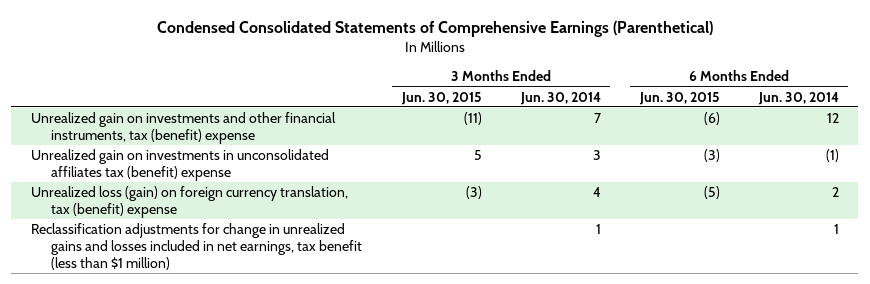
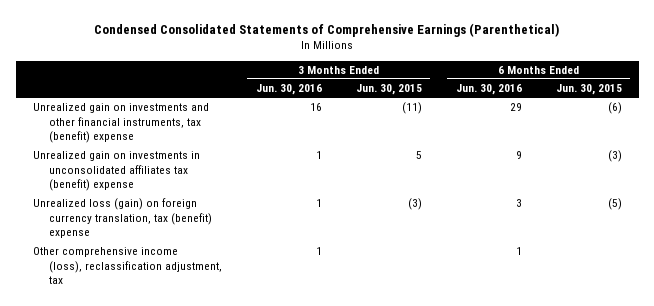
[519,91,601,105] Jun. 30, 2014 -> none
[757,91,839,105] Jun. 30, 2014 -> none
none -> [255,84,322,96] Jun. 30, 2016
none -> [455,84,522,96] Jun. 30, 2016
[30,223,363,270] Reclassification adjustments for change in unrealized gains and losses included in net earnings, tax benefit (less than $1 million) -> [32,247,222,285] Other comprehensive income (loss), reclassification adjustment, tax

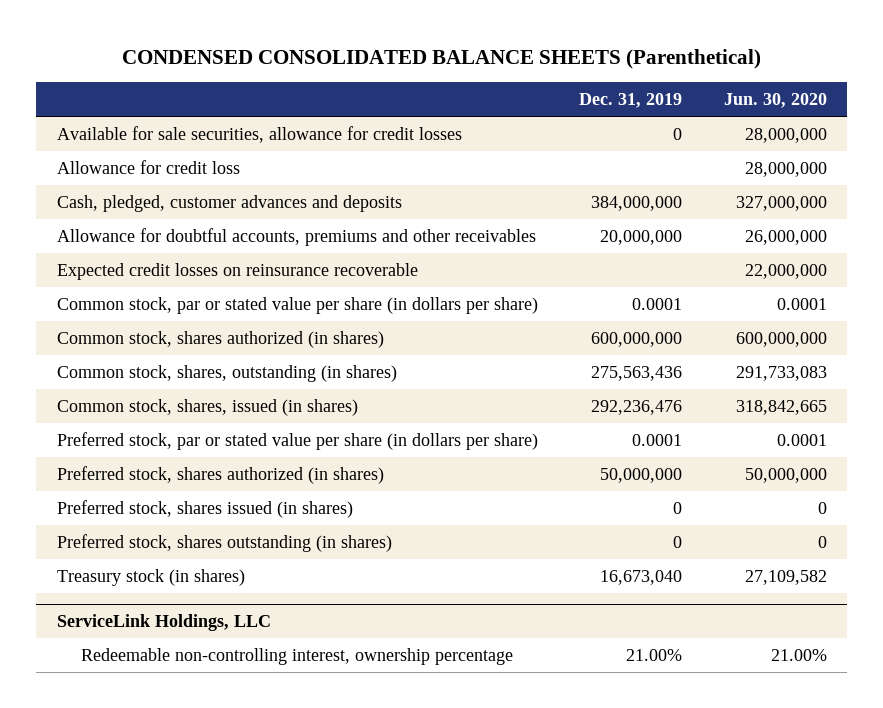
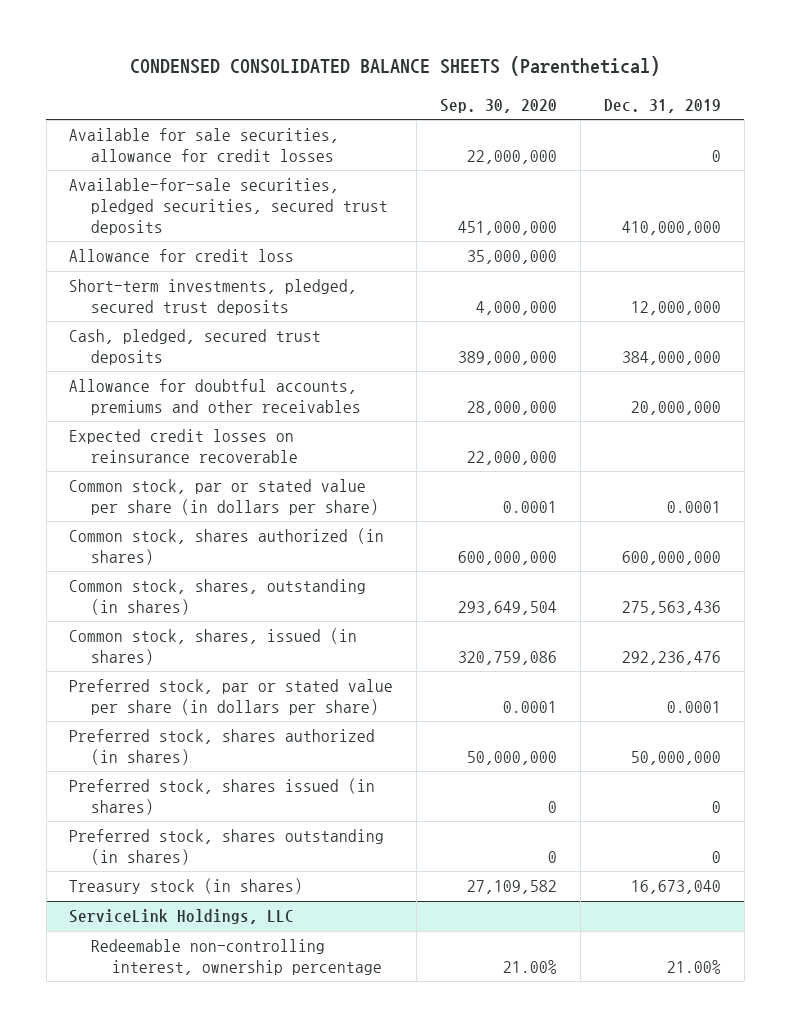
[723,93,827,109] Jun. 30, 2020 -> none
none -> [440,98,558,113] Sep. 30, 2020
none -> [69,178,388,235] Available-for-sale securities, pledged securities, secured trust deposits
none -> [69,279,358,316] Short-term investments, pledged, secured trust deposits
[56,194,402,212] Cash, pledged, customer advances and deposits -> [69,329,322,366] Cash, pledged, secured trust deposits

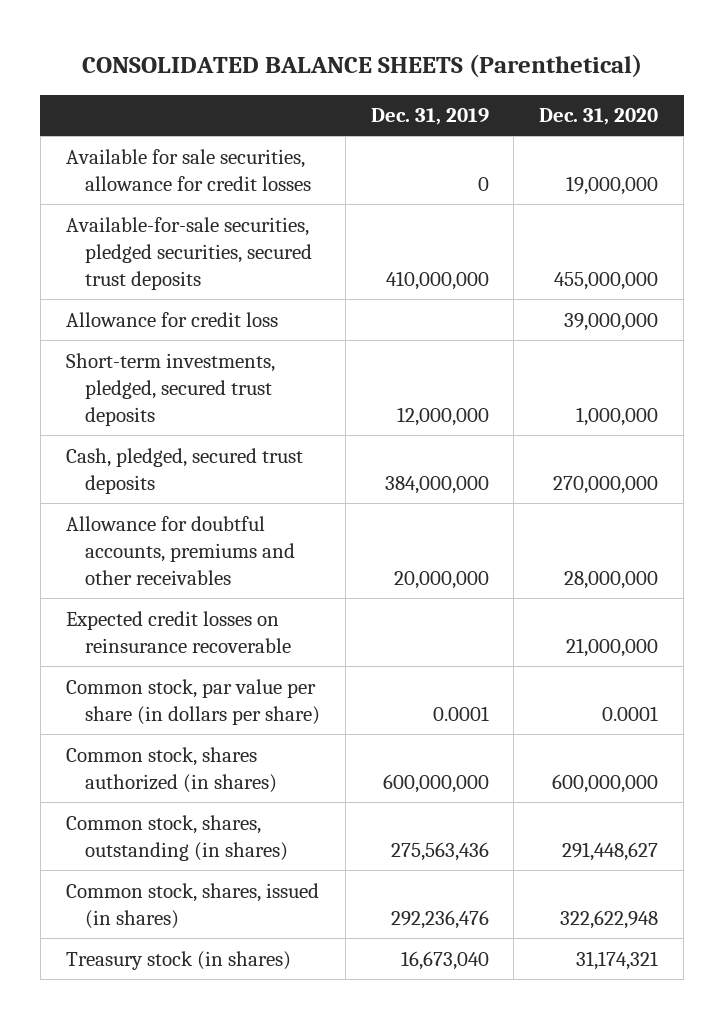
[130,56,661,77] CONDENSED CONSOLIDATED BALANCE SHEETS (Parenthetical) -> [82,54,643,79] CONSOLIDATED BALANCE SHEETS (Parenthetical)
[440,98,558,113] Sep. 30, 2020 -> none
none -> [539,108,659,126] Dec. 31, 2020
[69,479,379,516] Common stock, par or stated value per share (in dollars per share) -> [65,678,320,725] Common stock, par value per share (in dollars per share)
[69,679,394,716] Preferred stock, par or stated value per share (in dollars per share) -> none
[69,729,376,766] Preferred stock, shares authorized (in shares) -> none
[69,778,376,816] Preferred stock, shares issued (in shares) -> none
[69,829,385,866] Preferred stock, shares outstanding (in shares) -> none
[69,909,295,925] ServiceLink Holdings, LLC -> none
[90,939,383,976] Redeemable non-controlling interest, ownership percentage -> none

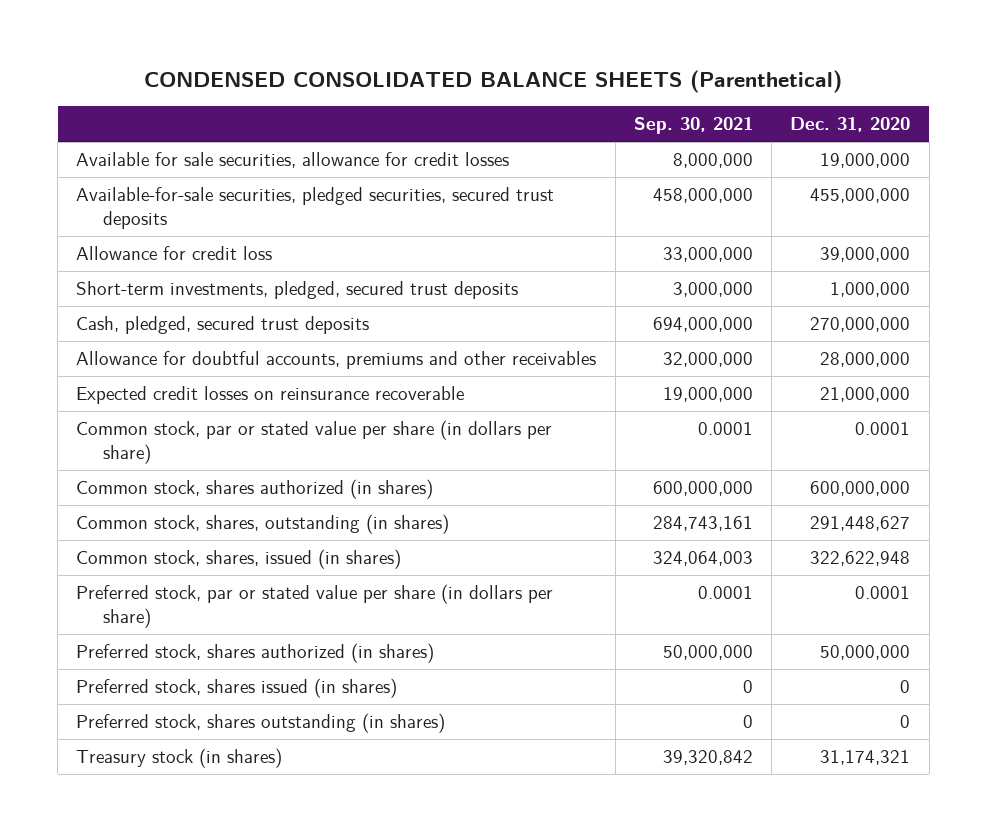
[82,54,643,79] CONSOLIDATED BALANCE SHEETS (Parenthetical) -> [144,70,843,94] CONDENSED CONSOLIDATED BALANCE SHEETS (Parenthetical)
[370,108,489,126] Dec. 31, 2019 -> none
none -> [633,117,753,135] Sep. 30, 2021
[65,678,320,725] Common stock, par value per share (in dollars per share) -> [76,420,553,464] Common stock, par or stated value per share (in dollars per share)
none -> [76,584,554,628] Preferred stock, par or stated value per share (in dollars per share)
none -> [76,643,435,664] Preferred stock, shares authorized (in shares)
none -> [76,678,398,699] Preferred stock, shares issued (in shares)
none -> [76,713,446,734] Preferred stock, shares outstanding (in shares)

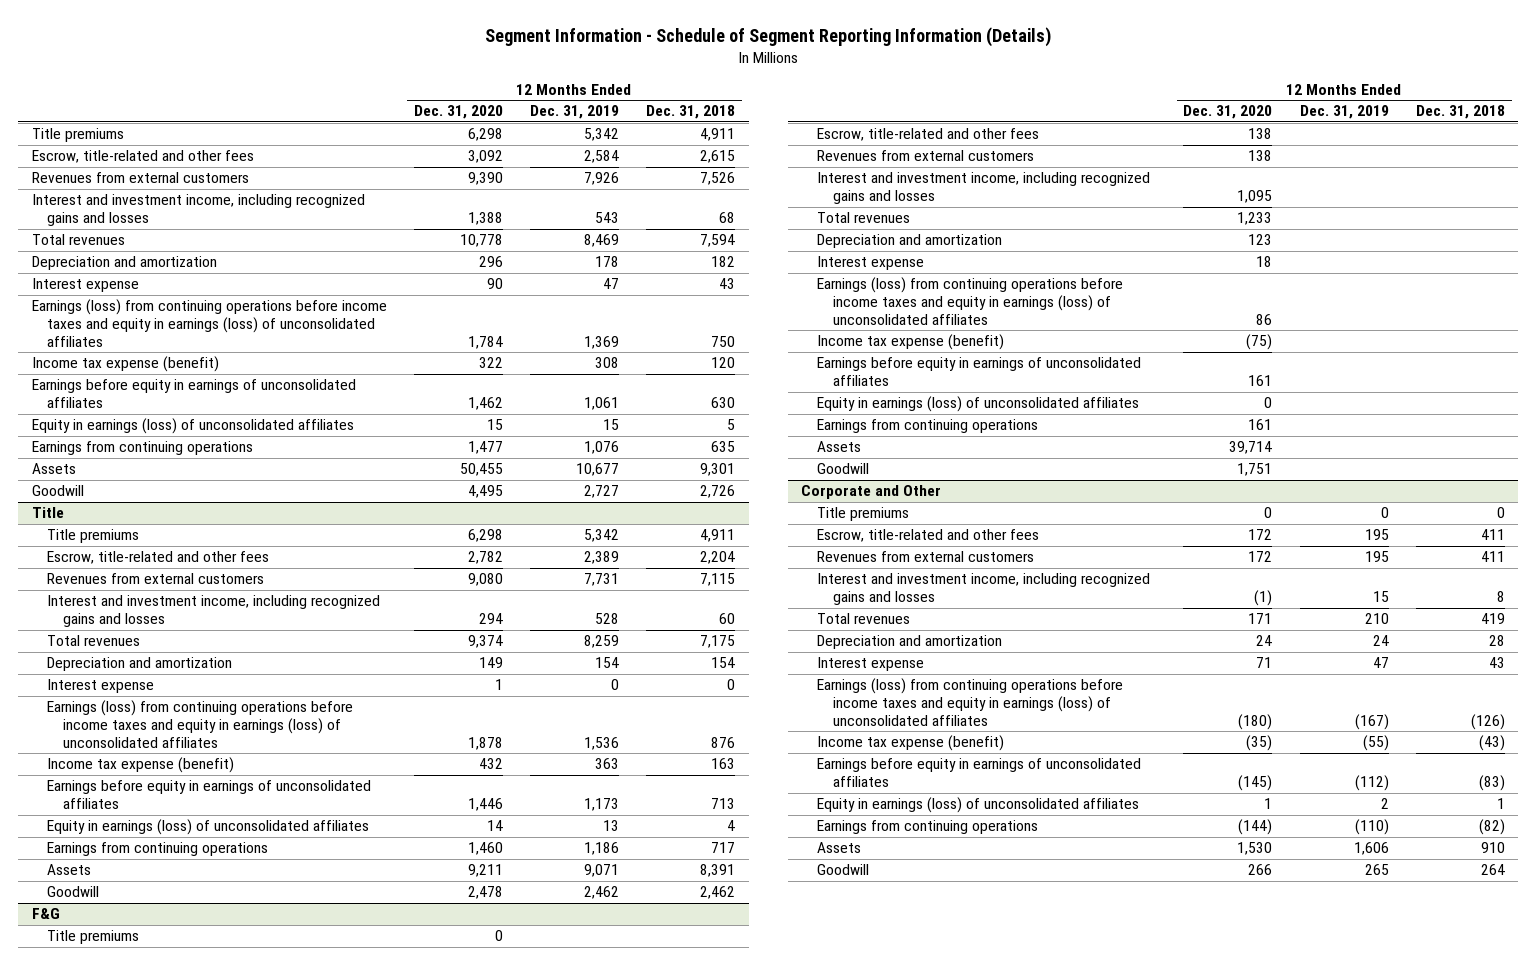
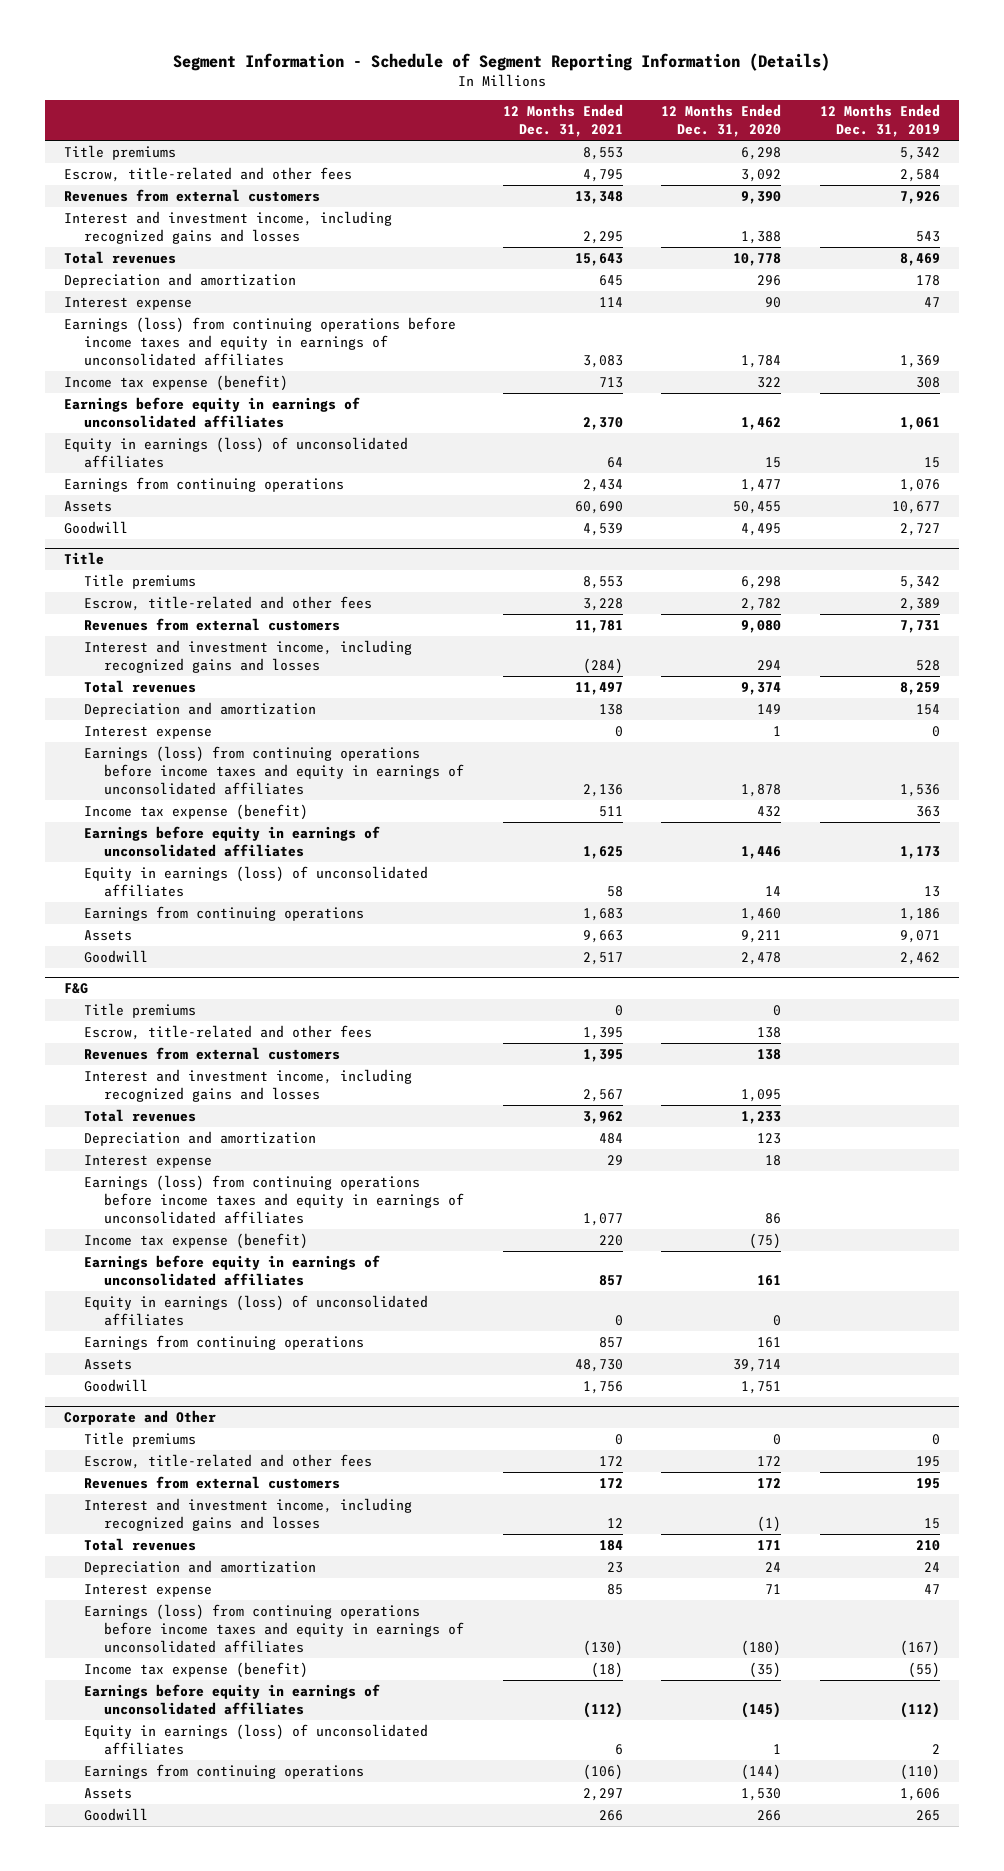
[646,105,736,120] Dec. 31, 2018 -> none
none -> [502,104,623,138] 12 Months Ended Dec. 31, 2021
[31,299,387,348] Earnings (loss) from continuing operations before income taxes and equity in earnings (loss) of unconsolidated affiliates -> [64,317,457,367] Earnings (loss) from continuing operations before income taxes and equity in earnings of unconsolidated affiliates
[47,700,354,749] Earnings (loss) from continuing operations before income taxes and equity in earnings (loss) of unconsolidated affiliates -> [84,746,465,796] Earnings (loss) from continuing operations before income taxes and equity in earnings of unconsolidated affiliates
[816,277,1123,326] Earnings (loss) from continuing operations before income taxes and equity in earnings (loss) of unconsolidated affiliates -> [84,1175,465,1225] Earnings (loss) from continuing operations before income taxes and equity in earnings of unconsolidated affiliates
[816,678,1123,727] Earnings (loss) from continuing operations before income taxes and equity in earnings (loss) of unconsolidated affiliates -> [84,1604,465,1654] Earnings (loss) from continuing operations before income taxes and equity in earnings of unconsolidated affiliates

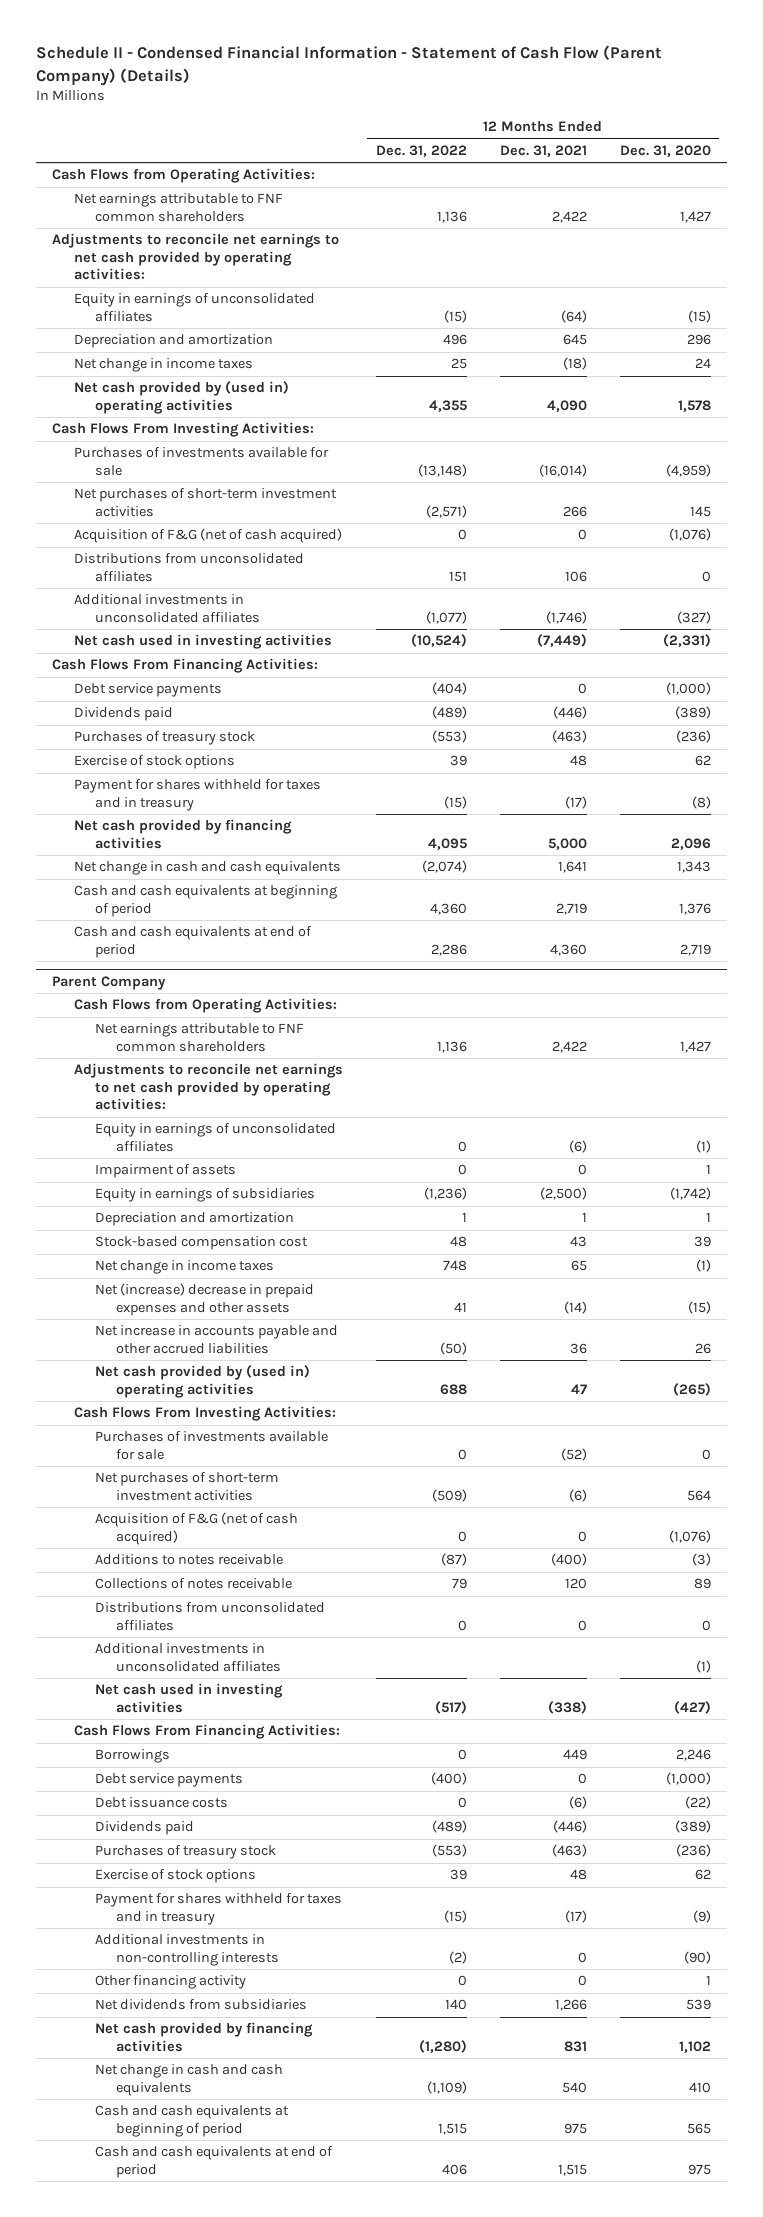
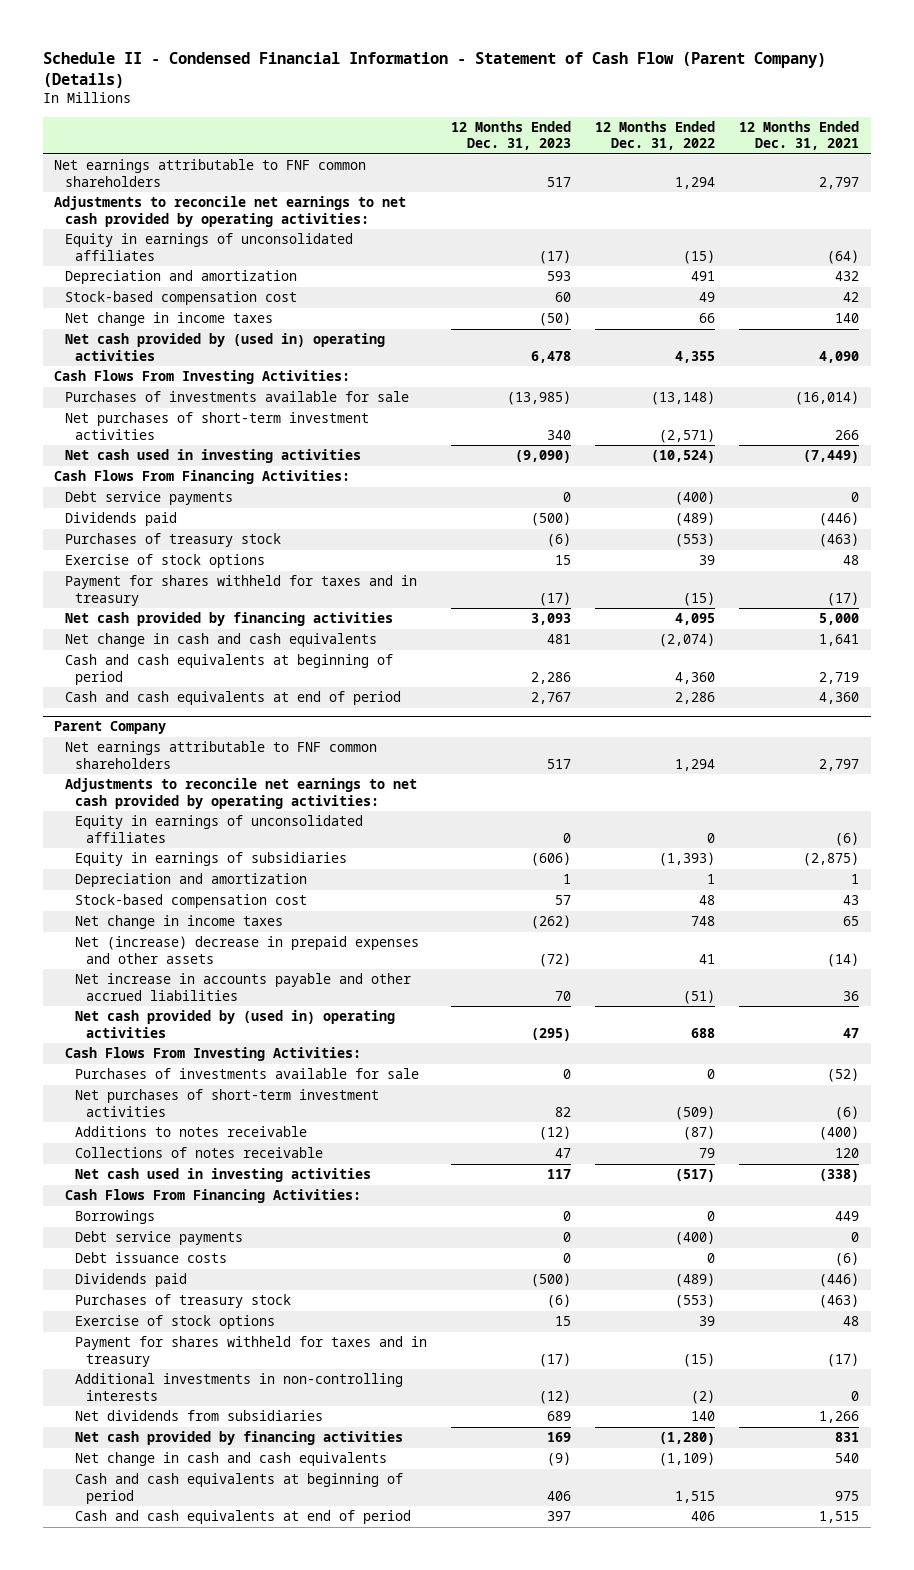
[619,144,711,157] Dec. 31, 2020 -> none
none -> [451,120,572,151] 12 Months Ended Dec. 31, 2023
[52,168,316,184] Cash Flows from Operating Activities: -> none
[436,210,467,223] 1,136 -> [675,176,716,189] 1,294
[551,210,587,223] 2,422 -> [819,176,860,189] 2,797
[442,334,467,346] 496 -> [691,271,716,282] 491
[562,334,587,346] 645 -> [835,271,860,282] 432
none -> [64,291,297,306] Stock-based compensation cost
[450,358,467,370] 25 -> [699,313,716,324] 66
[562,357,587,371] (18) -> [835,313,860,324] 140
[73,528,342,544] Acquisition of F&G (net of cash acquired) -> none
[73,553,304,582] Distributions from unconsolidated affiliates -> none
[73,594,261,623] Additional investments in unconsolidated affiliates -> none
[431,682,467,696] (404) -> [675,491,716,506] (400)
[73,998,337,1014] Cash Flows from Operating Activities: -> none
[436,1040,467,1053] 1,136 -> [675,758,716,771] 1,294
[551,1040,587,1053] 2,422 -> [819,758,860,771] 2,797
[95,1164,237,1179] Impairment of assets -> none
[423,1187,467,1201] (1,236) -> [659,852,716,867] (1,393)
[539,1187,587,1201] (2,500) -> [803,852,860,867] (2,875)
[439,1341,467,1355] (50) -> [683,989,716,1004] (51)
[95,1512,299,1545] Acquisition of F&G (net of cash acquired) -> none
[95,1602,326,1631] Distributions from unconsolidated affiliates -> none
[95,1643,282,1672] Additional investments in unconsolidated affiliates -> none
[95,1975,247,1990] Other financing activity -> none

